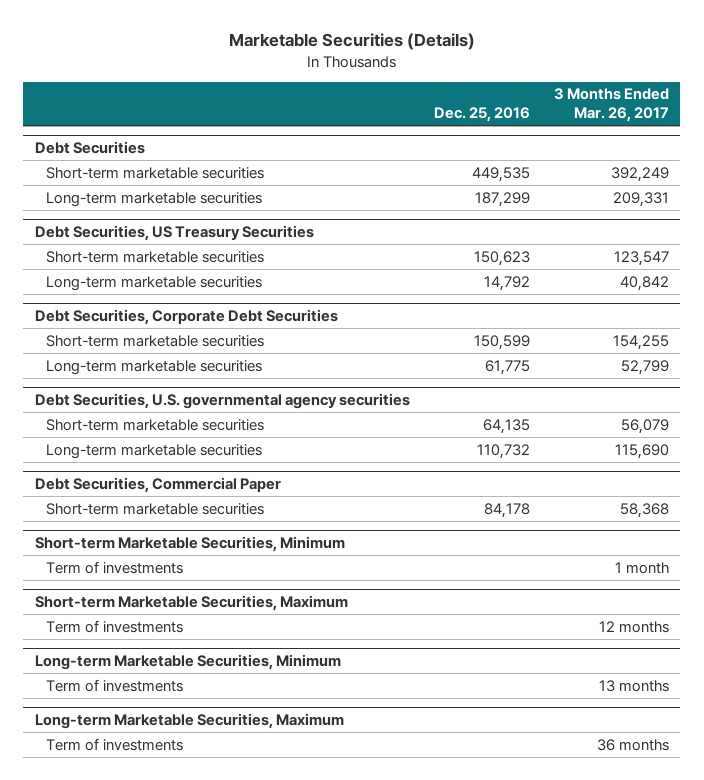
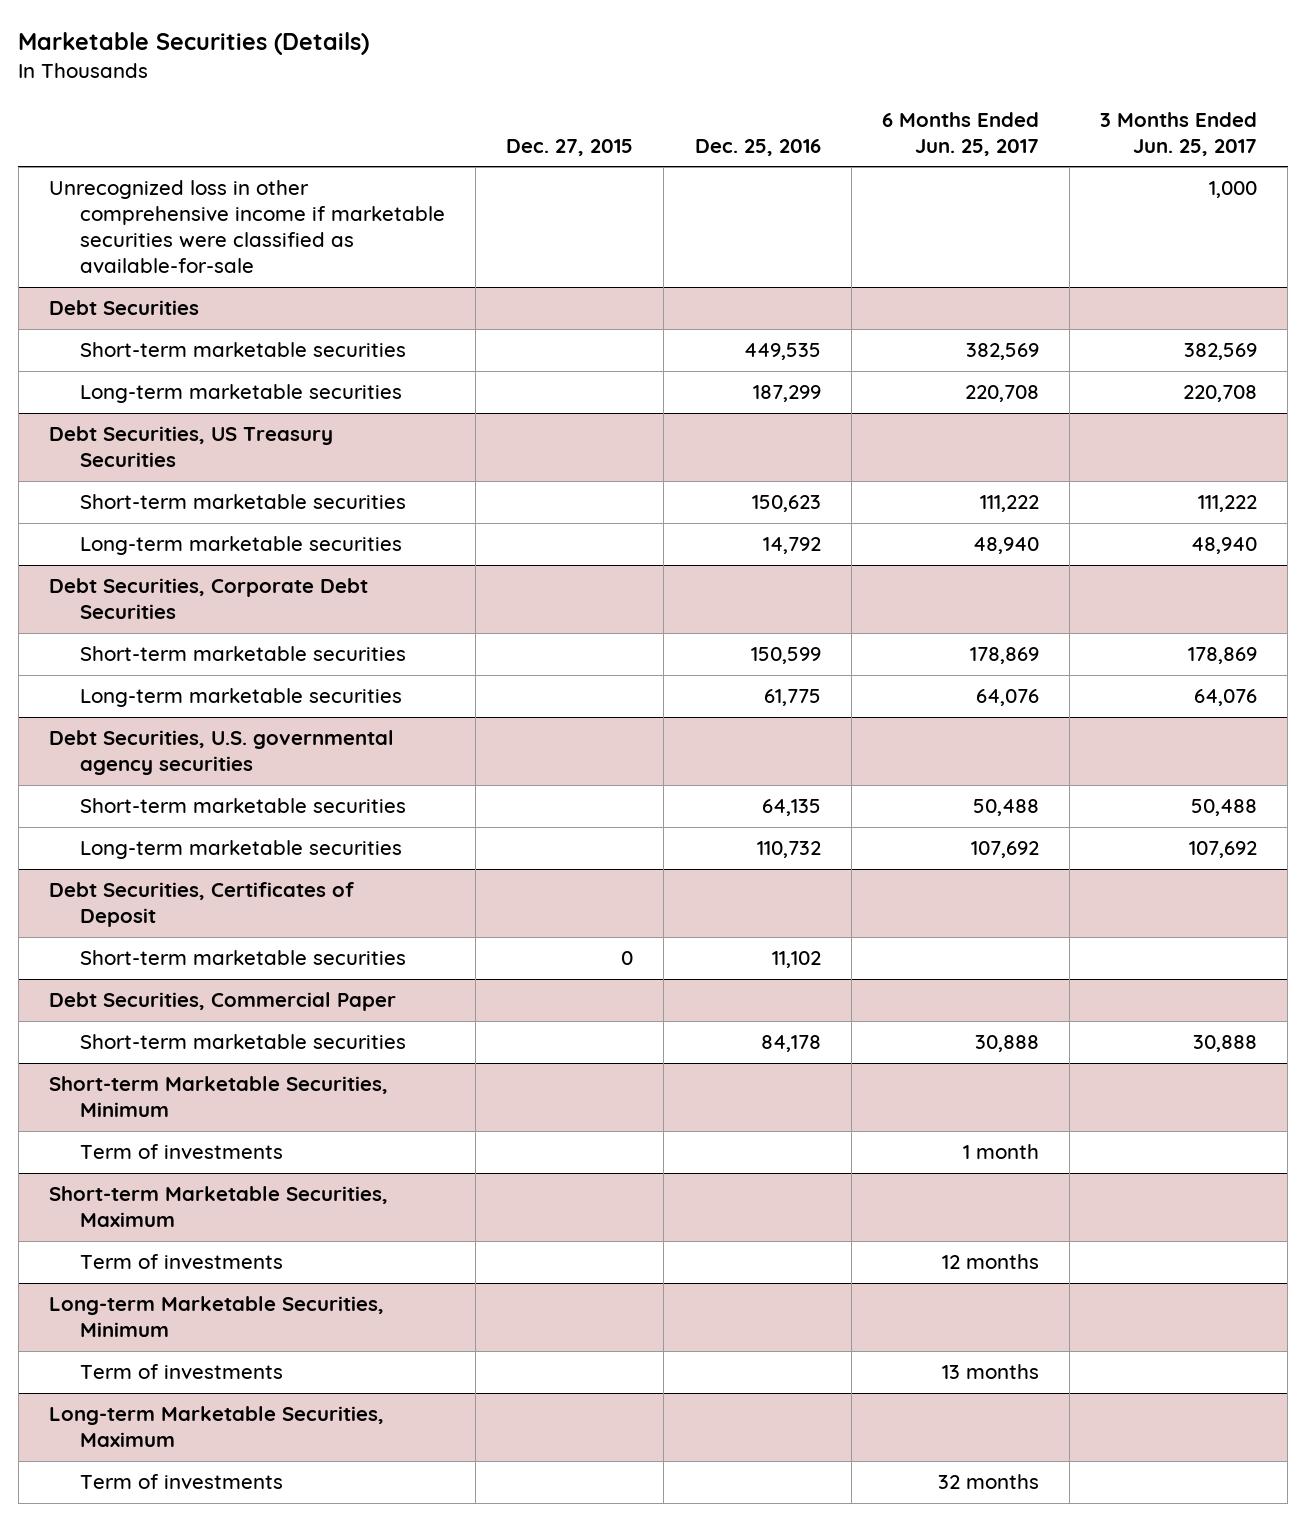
[553,88,669,123] 3 Months Ended Mar. 26, 2017 -> none
none -> [506,138,634,156] Dec. 27, 2015
none -> [881,111,1039,156] 6 Months Ended Jun. 25, 2017
none -> [1100,111,1258,156] 3 Months Ended Jun. 25, 2017
none -> [48,180,445,274] Unrecognized loss in other comprehensive income if marketable securities were classified as available-for-sale
none -> [48,882,354,928] Debt Securities, Certificates of Deposit
none -> [79,950,406,966] Short-term marketable securities

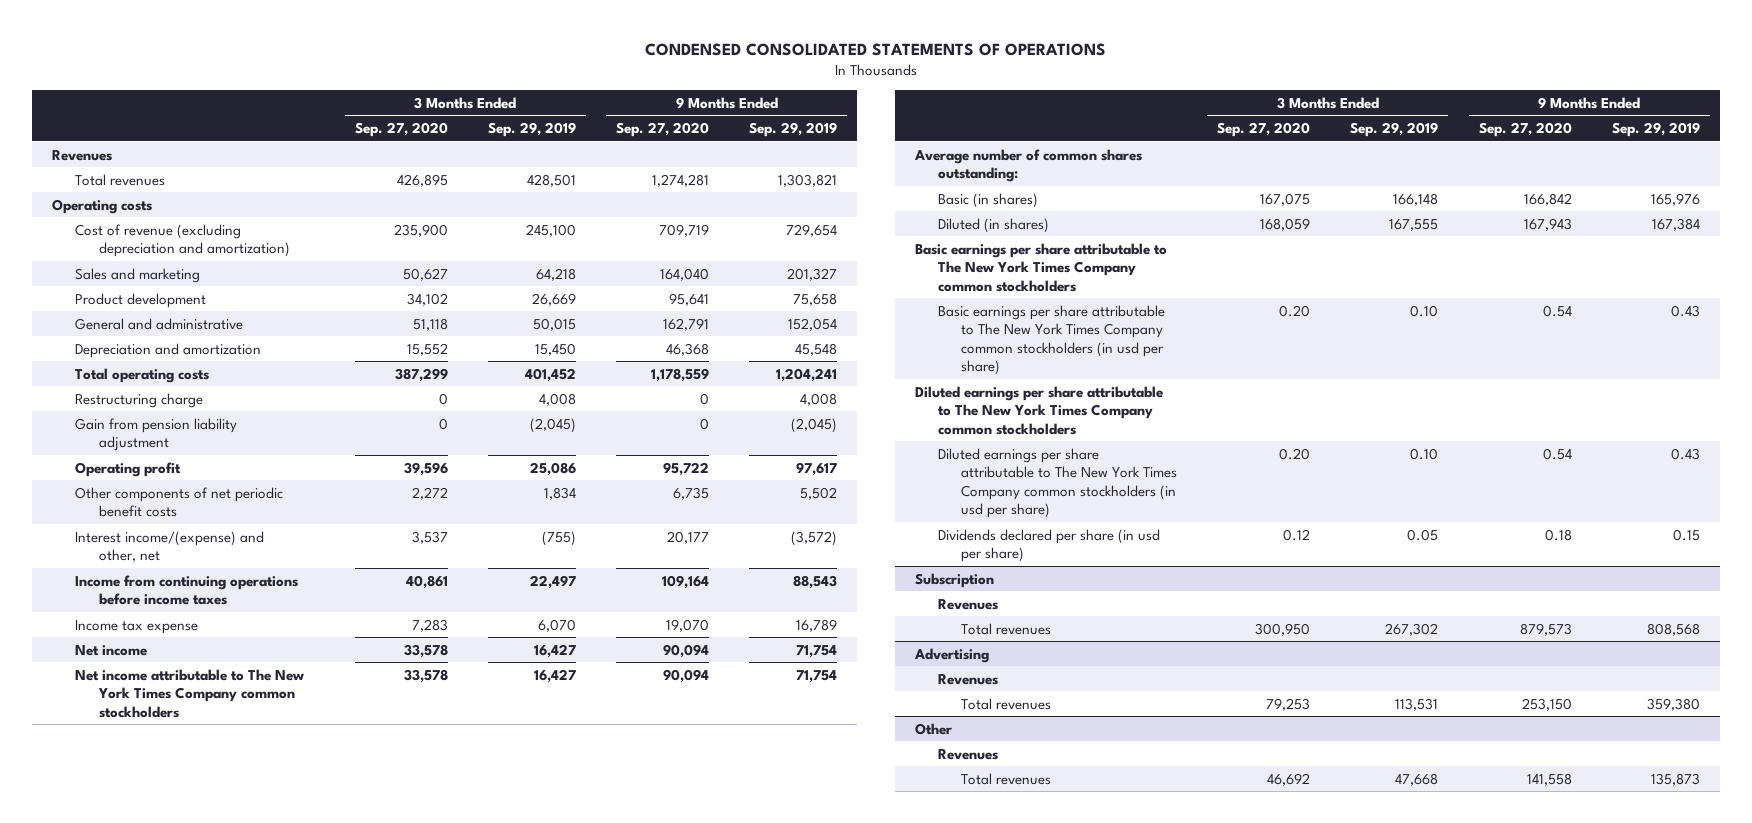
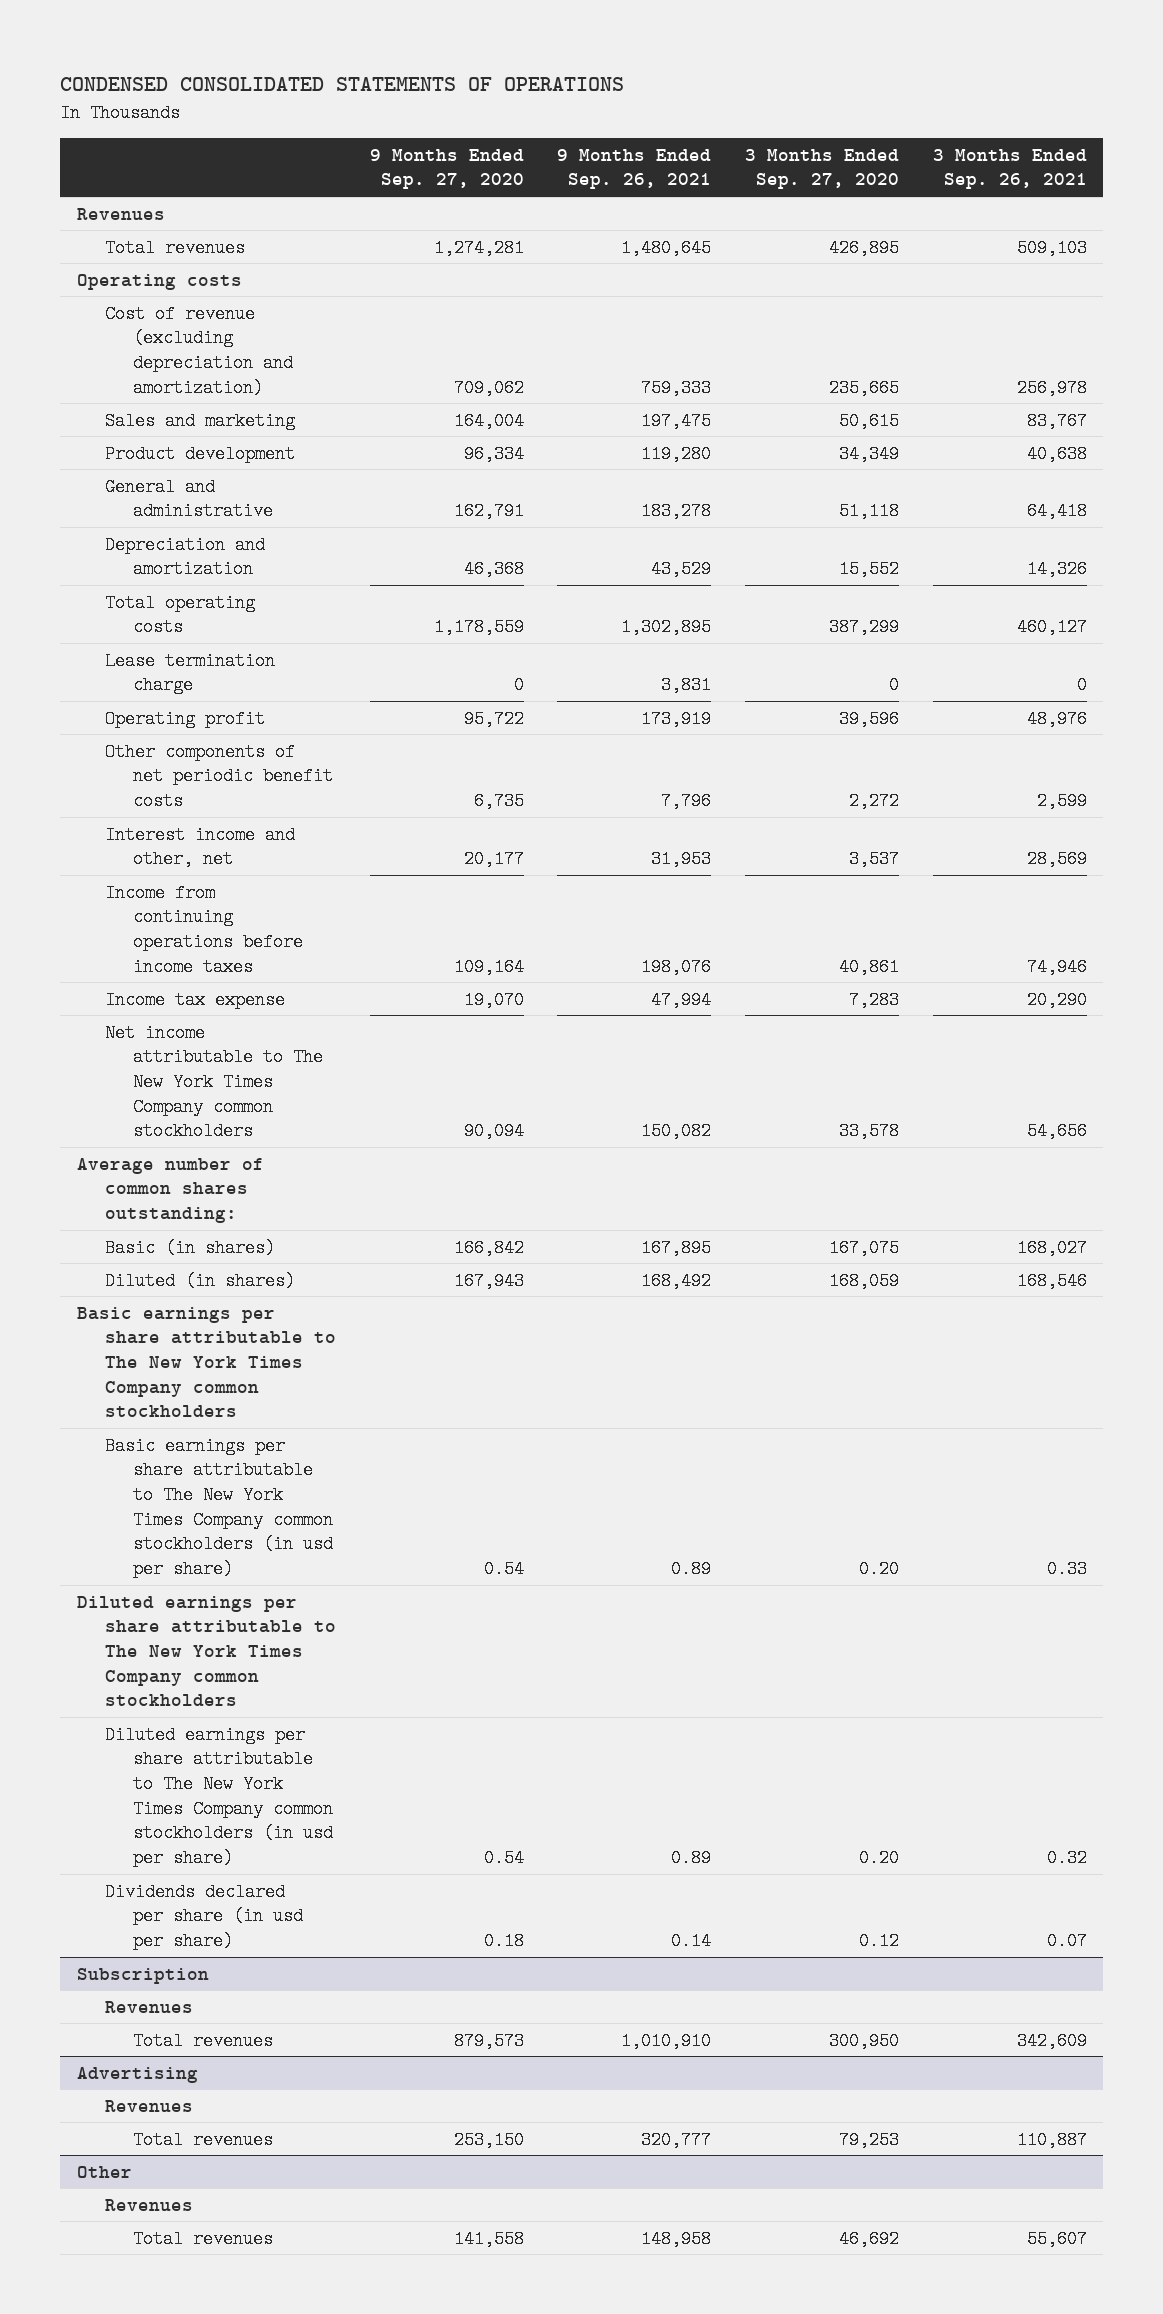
[487,122,576,138] Sep. 29, 2019 -> none
[749,122,838,138] Sep. 29, 2019 -> none
none -> [557,148,712,190] 9 Months Ended Sep. 26, 2021
none -> [932,148,1087,190] 3 Months Ended Sep. 26, 2021
[393,223,448,237] 235,900 -> [828,378,899,397] 235,665
[658,223,709,237] 709,719 -> [453,378,524,397] 709,062
[402,267,448,281] 50,627 -> [838,411,899,430] 50,615
[659,267,709,281] 164,040 -> [453,411,524,430] 164,004
[406,292,448,306] 34,102 -> [838,444,899,463] 34,349
[668,292,709,306] 95,641 -> [463,444,524,463] 96,334
[75,392,204,408] Restructuring charge -> none
[75,417,238,452] Gain from pension liability adjustment -> none
none -> [104,651,275,695] Lease termination charge
[75,530,265,563] Interest income/(expense) and other, net -> [104,825,295,869] Interest income and other, net
[75,644,148,656] Net income -> none

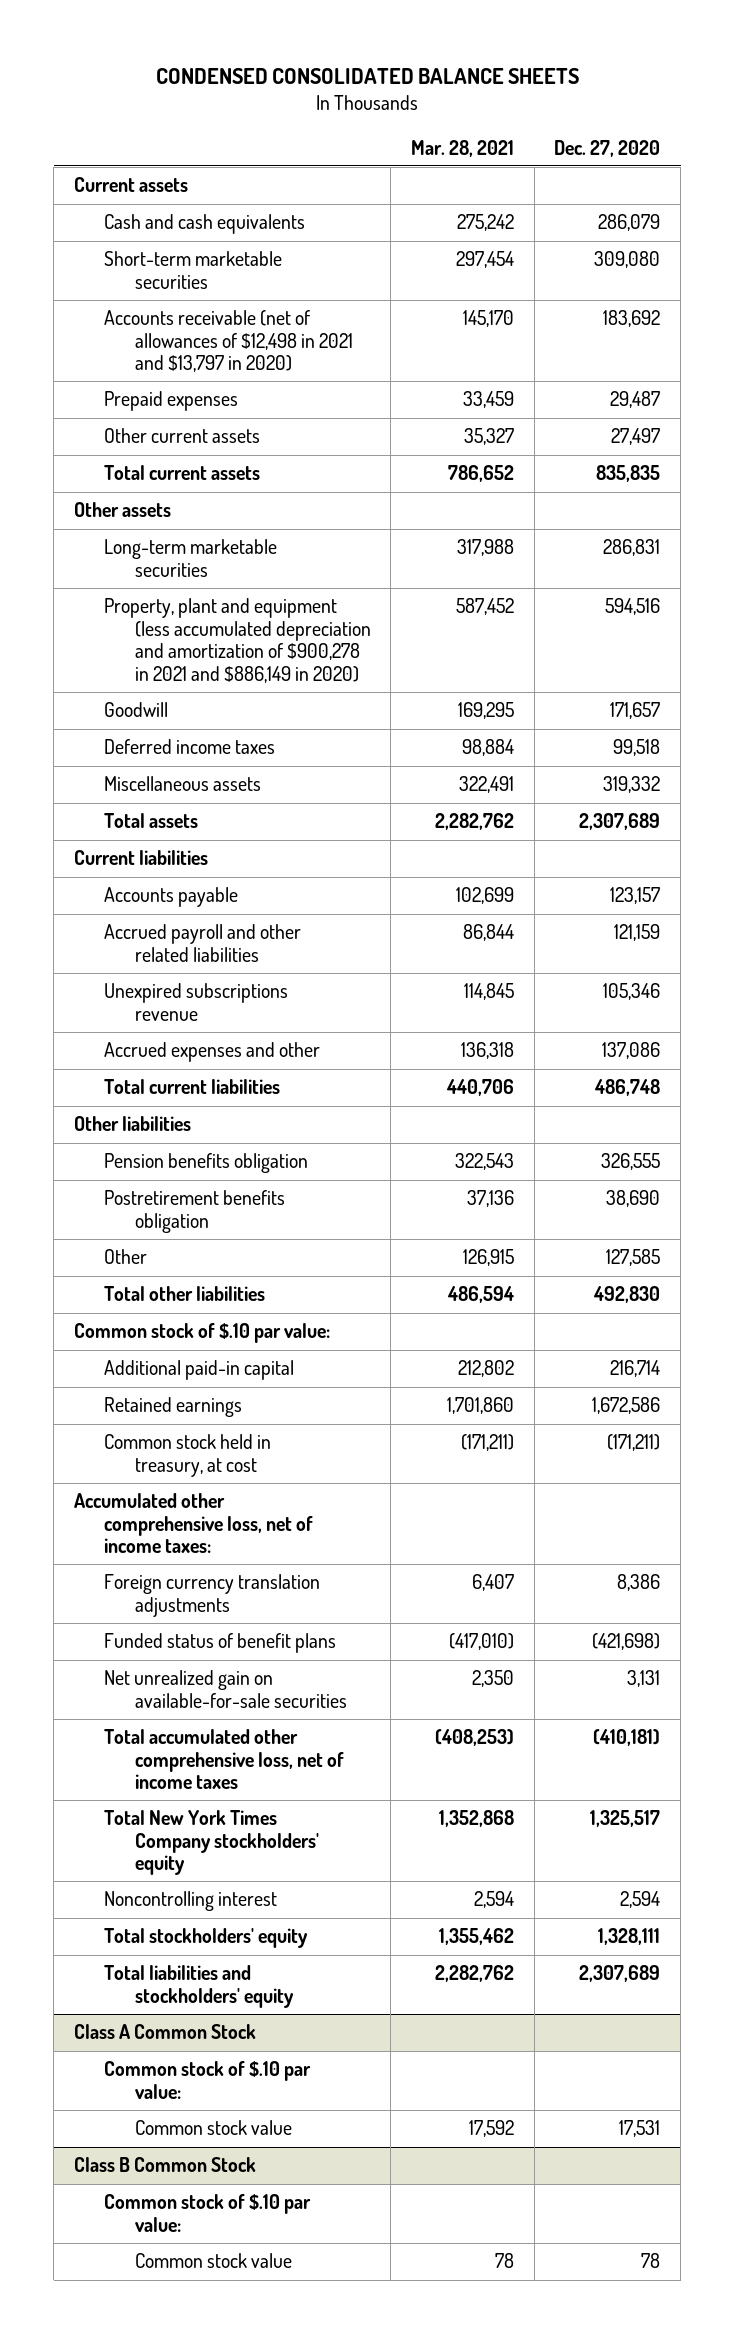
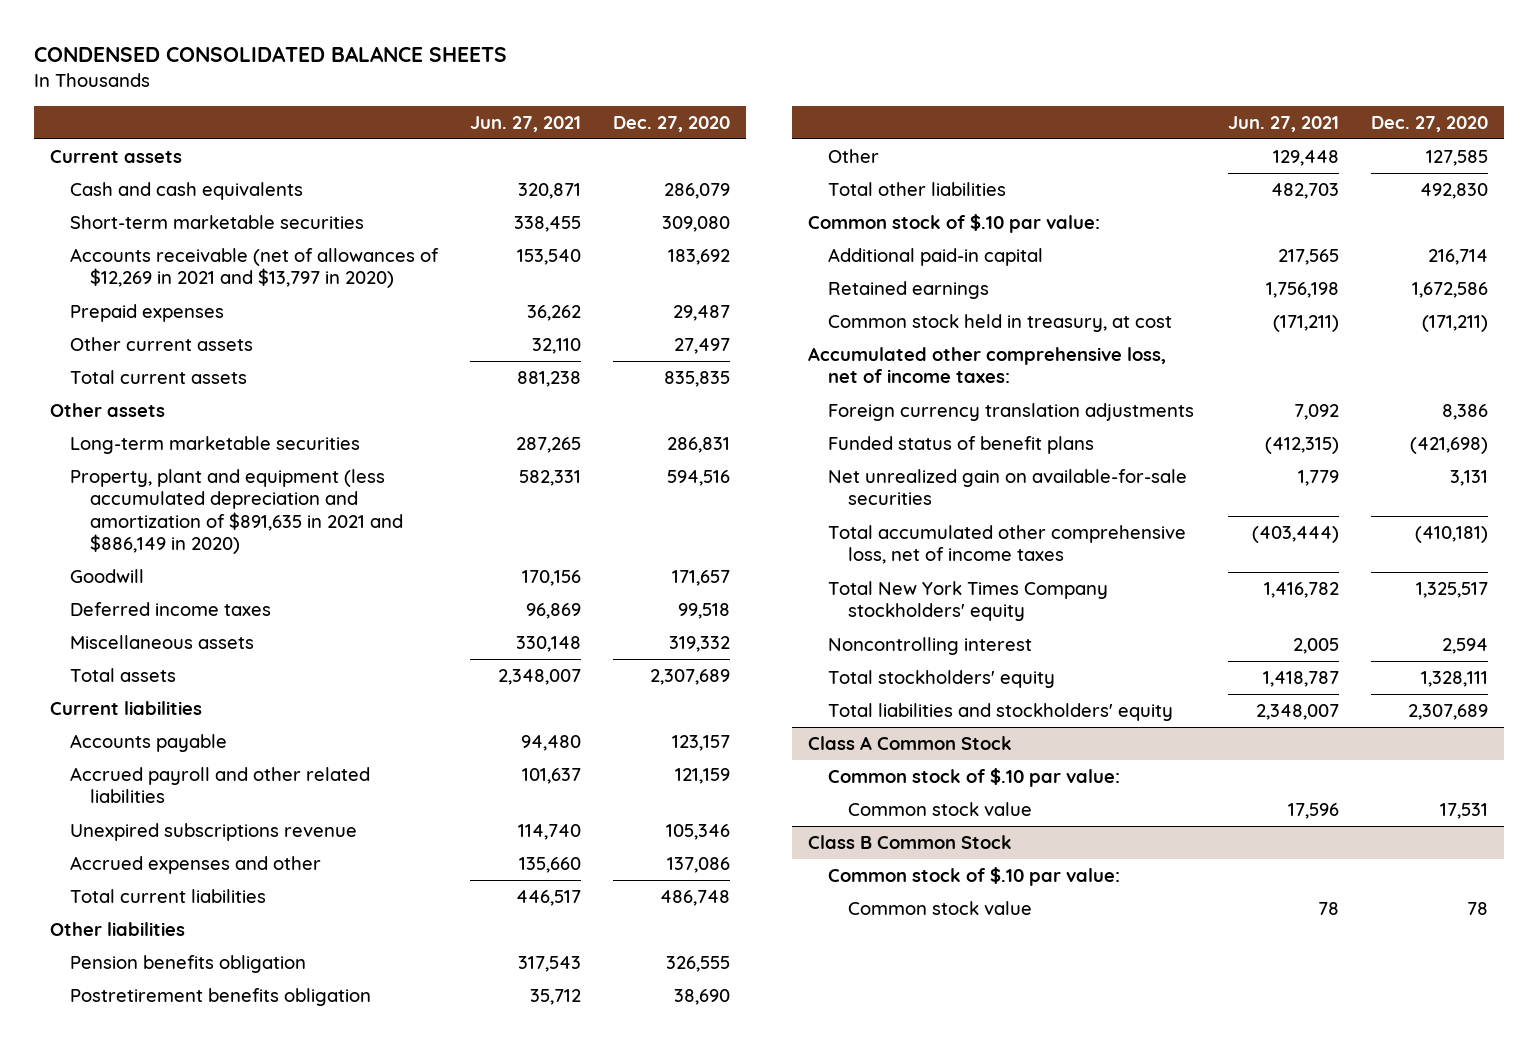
[411,139,515,157] Mar. 28, 2021 -> none
none -> [469,115,581,132] Jun. 27, 2021
[104,310,353,373] Accounts receivable (net of allowances of $12,498 in 2021 and $13,797 in 2020) -> [69,248,439,289] Accounts receivable (net of allowances of $12,269 in 2021 and $13,797 in 2020)
[104,598,371,683] Property, plant and equipment (less accumulated depreciation and amortization of $900,278 in 2021 and $886,149 in 2020) -> [69,469,404,555] Property, plant and equipment (less accumulated depreciation and amortization of $891,635 in 2021 and $886,149 in 2020)

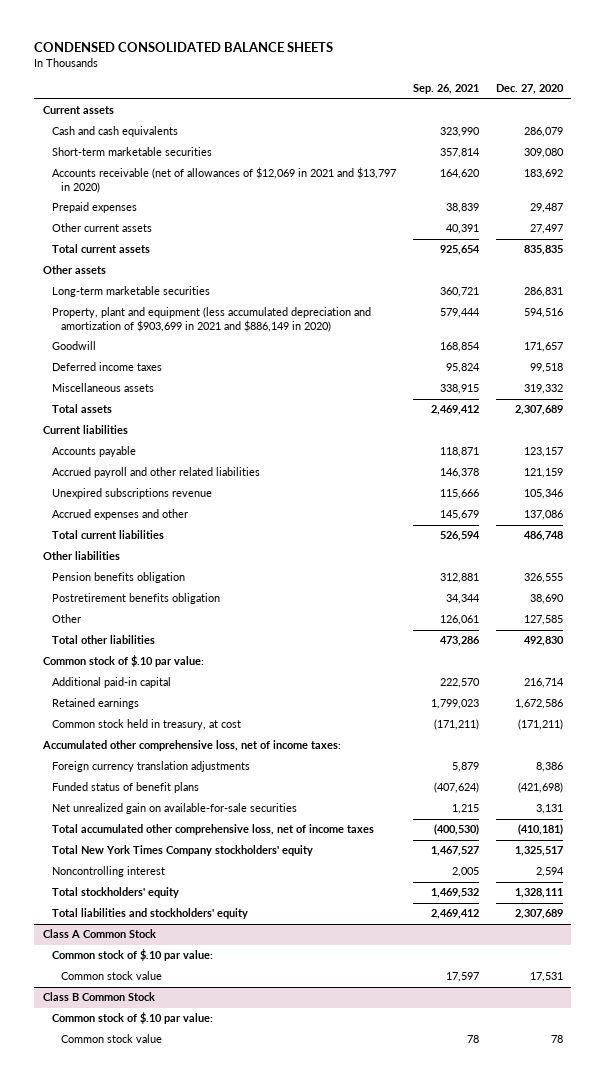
[469,115,581,132] Jun. 27, 2021 -> none
none -> [412,84,479,95] Sep. 26, 2021
[69,248,439,289] Accounts receivable (net of allowances of $12,269 in 2021 and $13,797 in 2020) -> [51,167,396,194] Accounts receivable (net of allowances of $12,069 in 2021 and $13,797 in 2020)
[69,469,404,555] Property, plant and equipment (less accumulated depreciation and amortization of $891,635 in 2021 and $886,149 in 2020) -> [51,307,371,333] Property, plant and equipment (less accumulated depreciation and amortization of $903,699 in 2021 and $886,149 in 2020)

